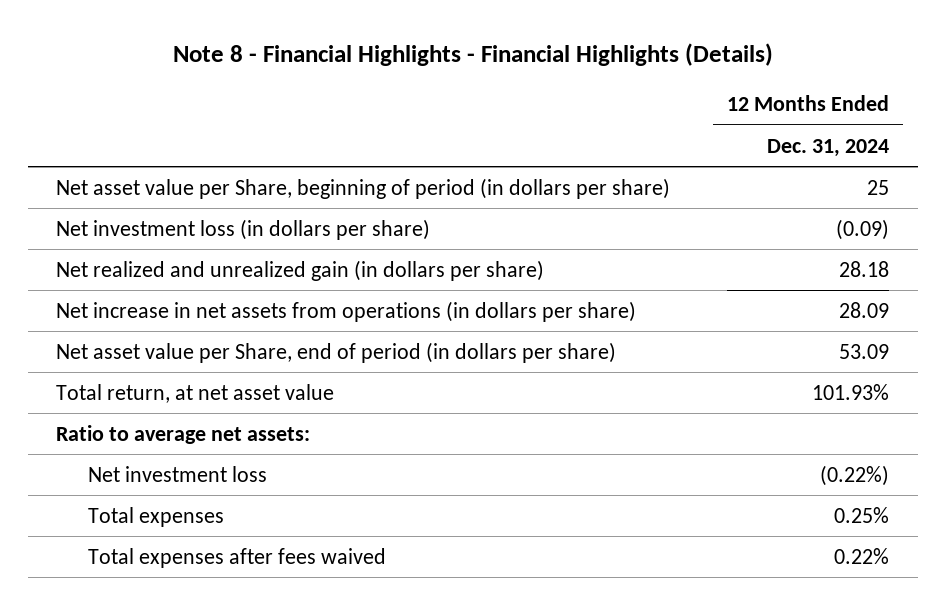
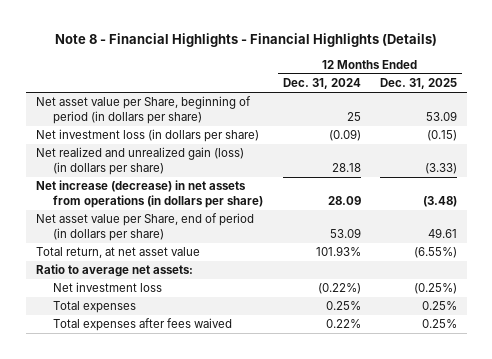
none -> [379,78,457,90] Dec. 31, 2025
[56,259,545,281] Net realized and unrealized gain (in dollars per share) -> [35,147,244,175] Net realized and unrealized gain (loss) (in dollars per share)
[56,300,637,322] Net increase in net assets from operations (in dollars per share) -> [35,180,264,208] Net increase (decrease) in net assets from operations (in dollars per share)

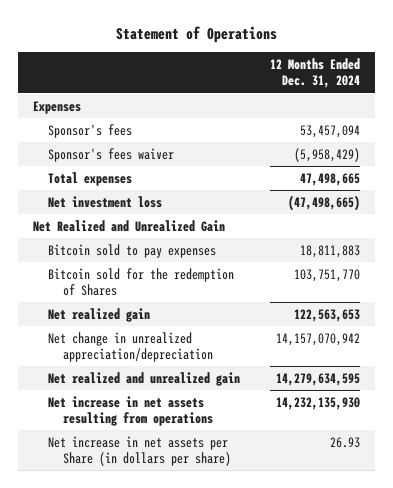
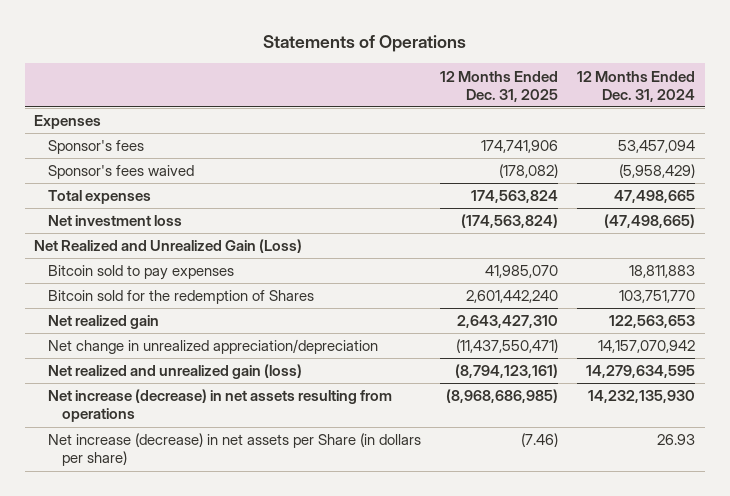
[115,25,277,43] Statement of Operations -> [262,35,466,53] Statements of Operations
none -> [440,70,559,102] 12 Months Ended Dec. 31, 2025
[48,147,175,162] Sponsor's fees waiver -> [48,165,195,180] Sponsor's fees waived
[33,219,226,232] Net Realized and Unrealized Gain -> [34,239,303,254] Net Realized and Unrealized Gain (Loss)
[48,371,241,386] Net realized and unrealized gain -> [48,364,303,380] Net realized and unrealized gain (loss)
[48,395,213,426] Net increase in net assets resulting from operations -> [48,389,393,423] Net increase (decrease) in net assets resulting from operations
[48,435,231,466] Net increase in net assets per Share (in dollars per share) -> [48,433,422,467] Net increase (decrease) in net assets per Share (in dollars per share)

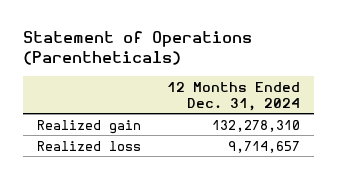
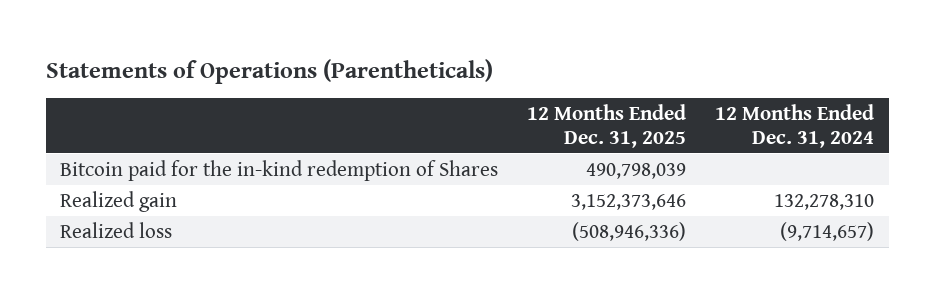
[23,31,253,66] Statement of Operations (Parentheticals) -> [45,58,493,84] Statements of Operations (Parentheticals)
none -> [527,103,687,148] 12 Months Ended Dec. 31, 2025
none -> [60,159,499,181] Bitcoin paid for the in-kind redemption of Shares
[228,140,301,153] 9,714,657 -> [780,221,875,241] (9,714,657)

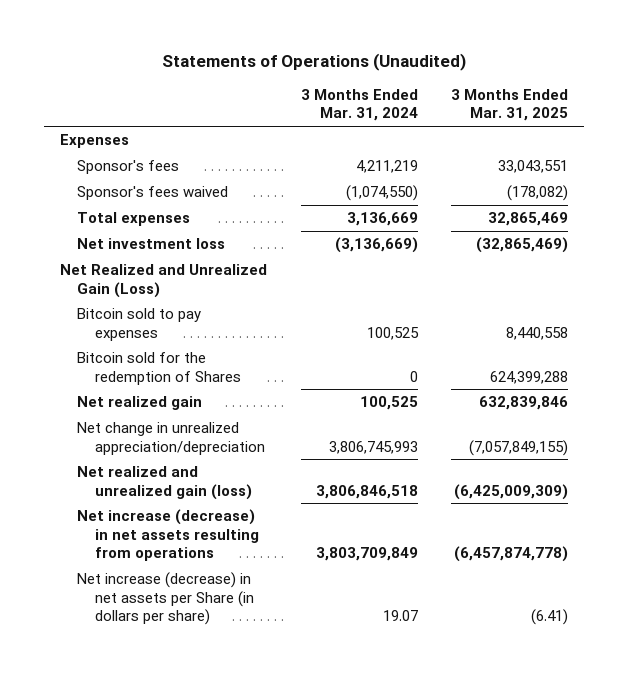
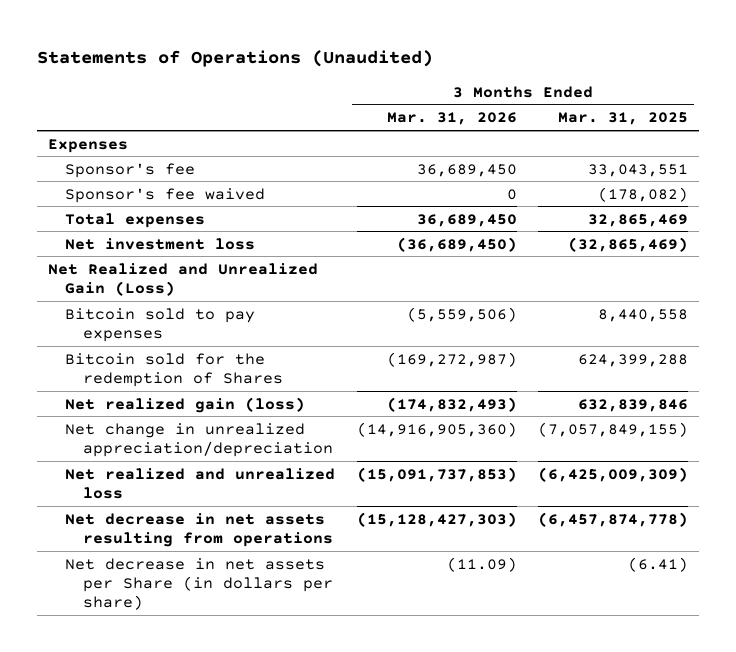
[300,89,418,122] 3 Months Ended Mar. 31, 2024 -> none
none -> [386,112,517,126] Mar. 31, 2026
[77,160,180,175] Sponsor's fees -> [65,162,196,178] Sponsor's fee
[77,186,229,201] Sponsor's fees waived -> [65,187,266,203] Sponsor's fee waived
[77,396,203,411] Net realized gain -> [65,396,306,413] Net realized gain (loss)
[77,466,252,500] Net realized and unrealized gain (loss) -> [65,467,336,499] Net realized and unrealized loss
[77,509,259,561] Net increase (decrease) in net assets resulting from operations -> [65,512,333,547] Net decrease in net assets resulting from operations
[77,572,254,625] Net increase (decrease) in net assets per Share (in dollars per share) -> [65,557,333,611] Net decrease in net assets per Share (in dollars per share)

